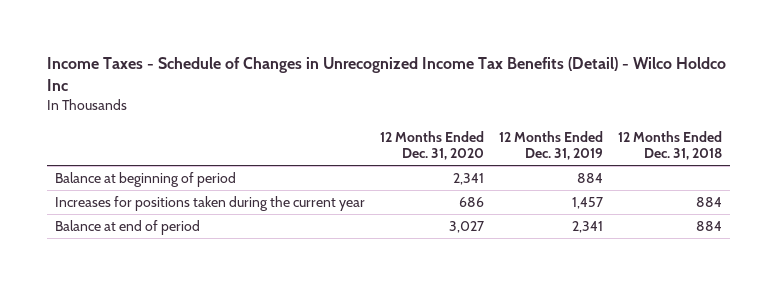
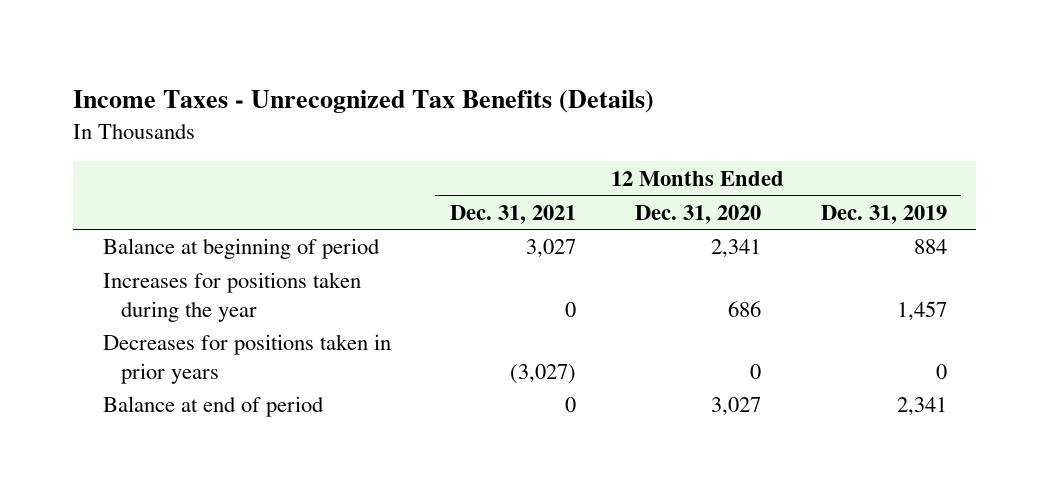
[47,57,727,92] Income Taxes - Schedule of Changes in Unrecognized Income Tax Benefits (Detail) - Wilco Holdco Inc -> [73,90,655,114] Income Taxes - Unrecognized Tax Benefits (Details)
[618,130,723,160] 12 Months Ended Dec. 31, 2018 -> none
none -> [450,204,577,224] Dec. 31, 2021
[54,196,365,212] Increases for positions taken during the current year -> [102,272,361,322] Increases for positions taken during the year
none -> [102,334,391,384] Decreases for positions taken in prior years

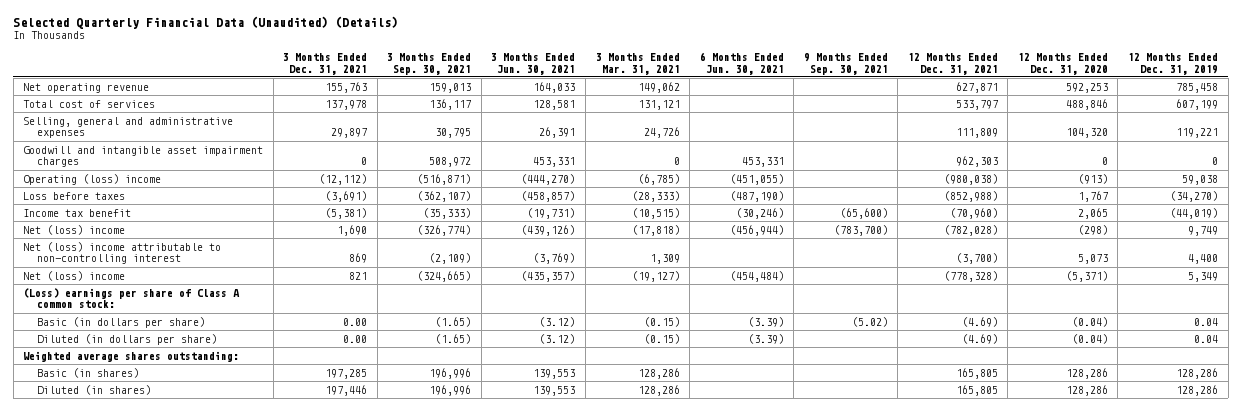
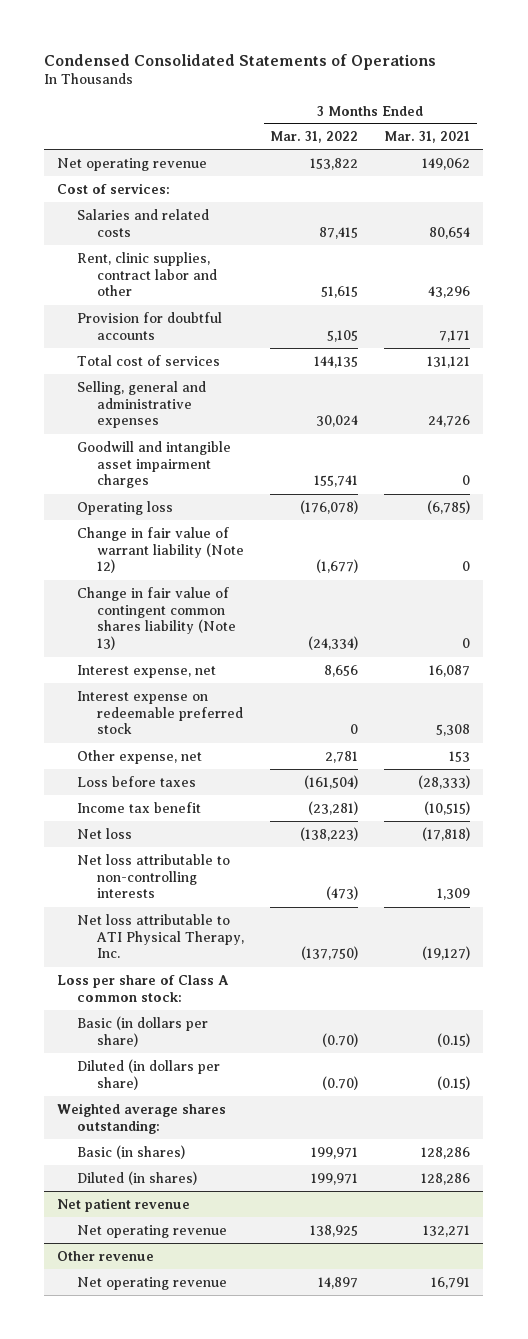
[13,16,399,30] Selected Quarterly Financial Data (Unaudited) (Details) -> [44,53,437,70] Condensed Consolidated Statements of Operations
[283,52,368,75] 3 Months Ended Dec. 31, 2021 -> none
[387,52,472,75] 3 Months Ended Sep. 30, 2021 -> none
[491,52,576,75] 3 Months Ended Jun. 30, 2021 -> none
[699,51,784,75] 6 Months Ended Jun. 30, 2021 -> none
[803,52,888,75] 9 Months Ended Sep. 30, 2021 -> none
[907,52,998,75] 12 Months Ended Dec. 31, 2021 -> none
[1017,52,1108,75] 12 Months Ended Dec. 31, 2020 -> none
[1128,52,1219,75] 12 Months Ended Dec. 31, 2019 -> none
none -> [270,131,359,144] Mar. 31, 2022
none -> [57,182,171,194] Cost of services:
none -> [77,208,210,237] Salaries and related costs
none -> [77,251,218,297] Rent, clinic supplies, contract labor and other
none -> [77,311,223,340] Provision for doubtful accounts
[23,173,162,185] Operating (loss) income -> [77,500,174,515] Operating loss
none -> [77,526,245,574] Change in fair value of warrant liability (Note 12)
none -> [77,586,237,651] Change in fair value of contingent common shares liability (Note 13)
none -> [77,664,217,678] Interest expense, net
none -> [77,690,244,735] Interest expense on redeemable preferred stock
none -> [77,749,203,764] Other expense, net
[23,224,126,235] Net (loss) income -> [77,827,133,839] Net loss
[23,241,222,265] Net (loss) income attributable to non-controlling interest -> [77,853,231,899] Net loss attributable to non-controlling interests
[23,270,126,281] Net (loss) income -> [77,913,245,959] Net loss attributable to ATI Physical Therapy, Inc.
[23,287,241,309] (Loss) earnings per share of Class A common stock: -> [57,974,230,1002] Loss per share of Class A common stock:
none -> [57,1197,191,1212] Net patient revenue
none -> [77,1224,228,1238] Net operating revenue
none -> [57,1250,155,1261] Other revenue
none -> [77,1276,228,1290] Net operating revenue

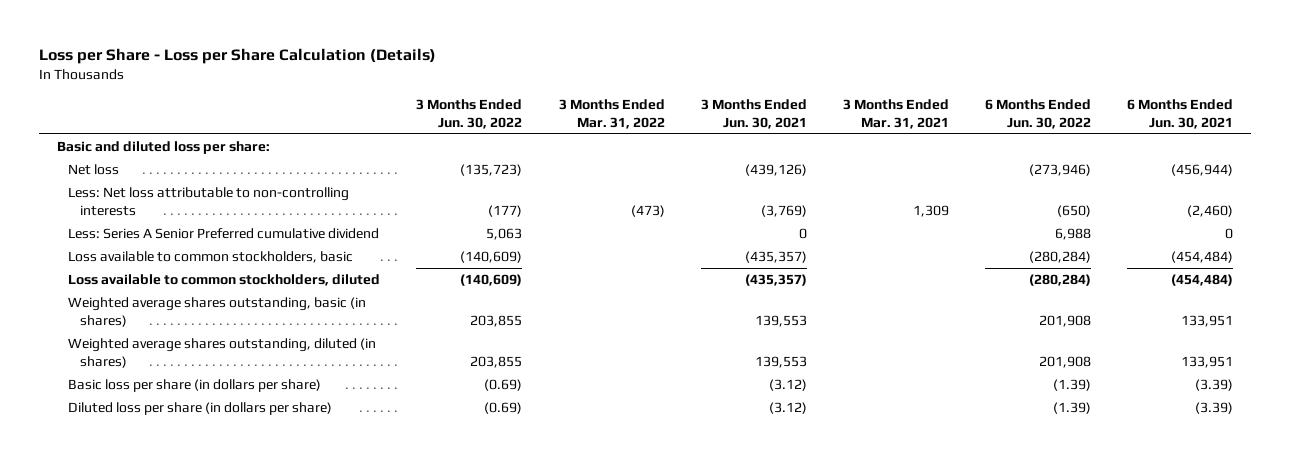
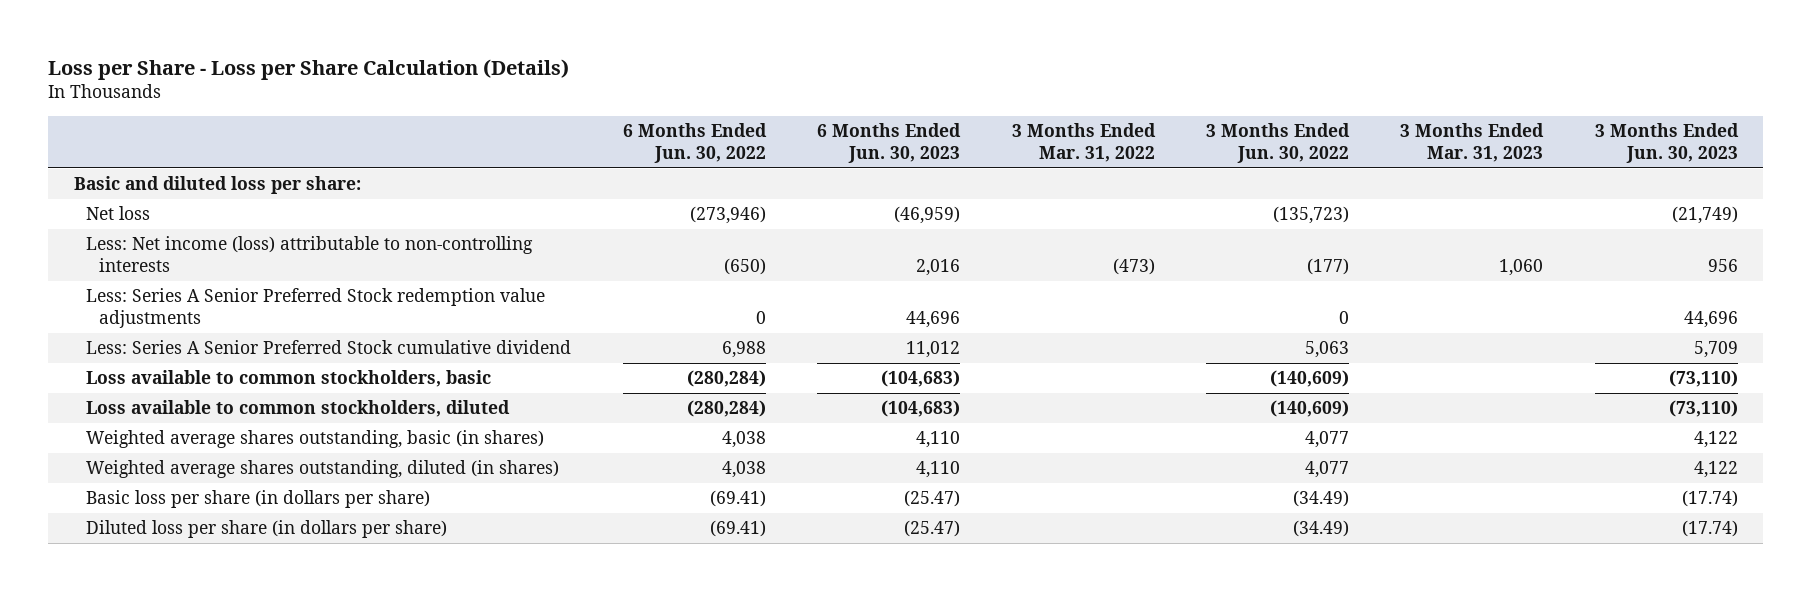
[700,98,807,129] 3 Months Ended Jun. 30, 2021 -> none
[842,98,949,129] 3 Months Ended Mar. 31, 2021 -> none
[1127,98,1234,129] 6 Months Ended Jun. 30, 2021 -> none
none -> [817,122,962,163] 6 Months Ended Jun. 30, 2023
none -> [1400,122,1545,162] 3 Months Ended Mar. 31, 2023
none -> [1594,122,1739,163] 3 Months Ended Jun. 30, 2023
[68,187,350,216] Less: Net loss attributable to non-controlling interests -> [86,236,534,273] Less: Net income (loss) attributable to non-controlling interests
none -> [86,288,546,329] Less: Series A Senior Preferred Stock redemption value adjustments
[68,228,380,240] Less: Series A Senior Preferred cumulative dividend -> [86,340,572,355] Less: Series A Senior Preferred Stock cumulative dividend
[470,314,523,327] 203,855 -> [1304,431,1349,449] 4,077
[1038,314,1091,327] 201,908 -> [721,431,766,449] 4,038
[470,355,523,368] 203,855 -> [1304,461,1349,479] 4,077
[1038,355,1091,368] 201,908 -> [721,461,766,479] 4,038
[484,379,523,392] (0.69) -> [1292,490,1349,508] (34.49)
[1052,379,1091,392] (1.39) -> [709,490,766,508] (69.41)
[484,402,523,415] (0.69) -> [1292,520,1349,538] (34.49)
[1052,402,1091,415] (1.39) -> [709,520,766,538] (69.41)

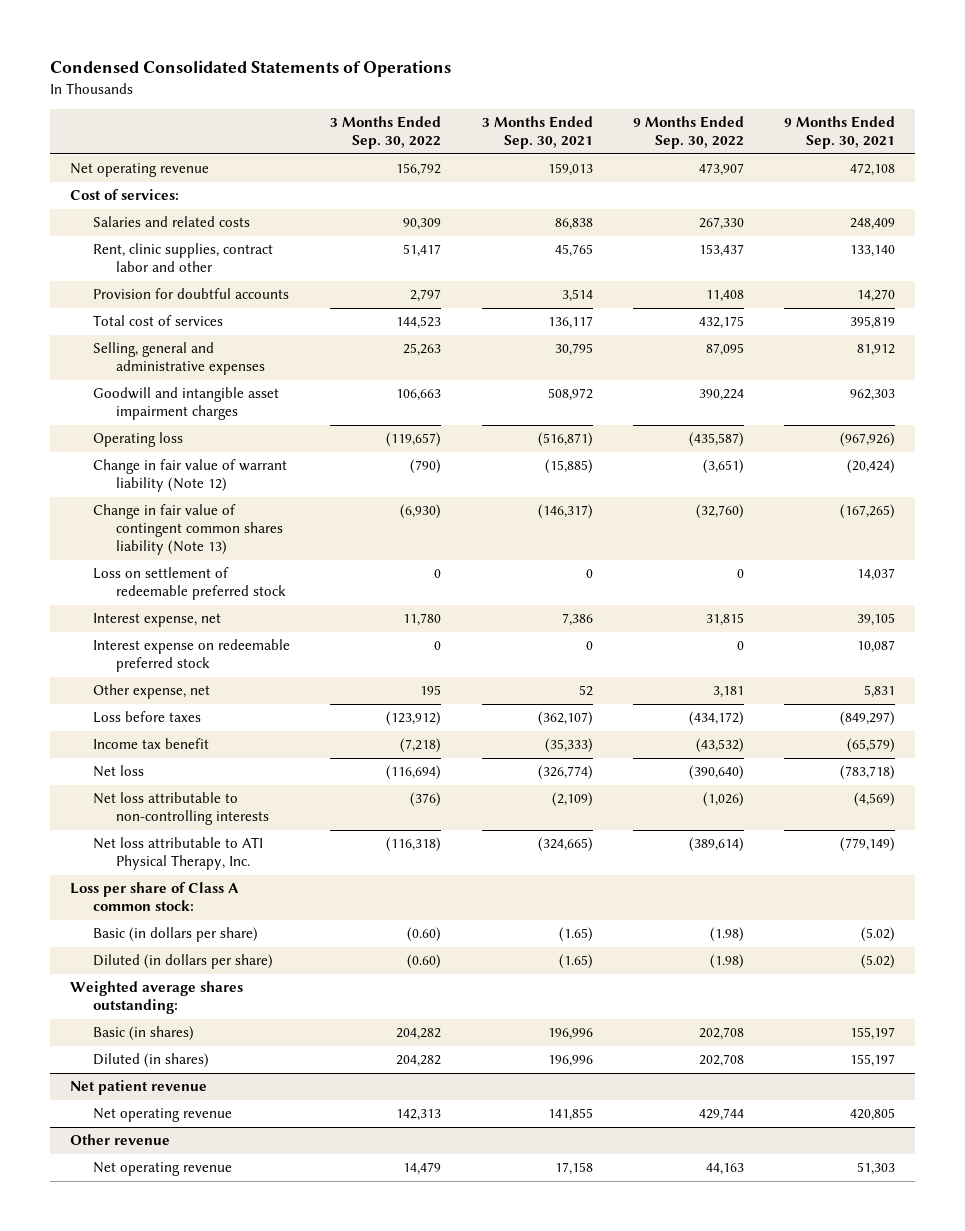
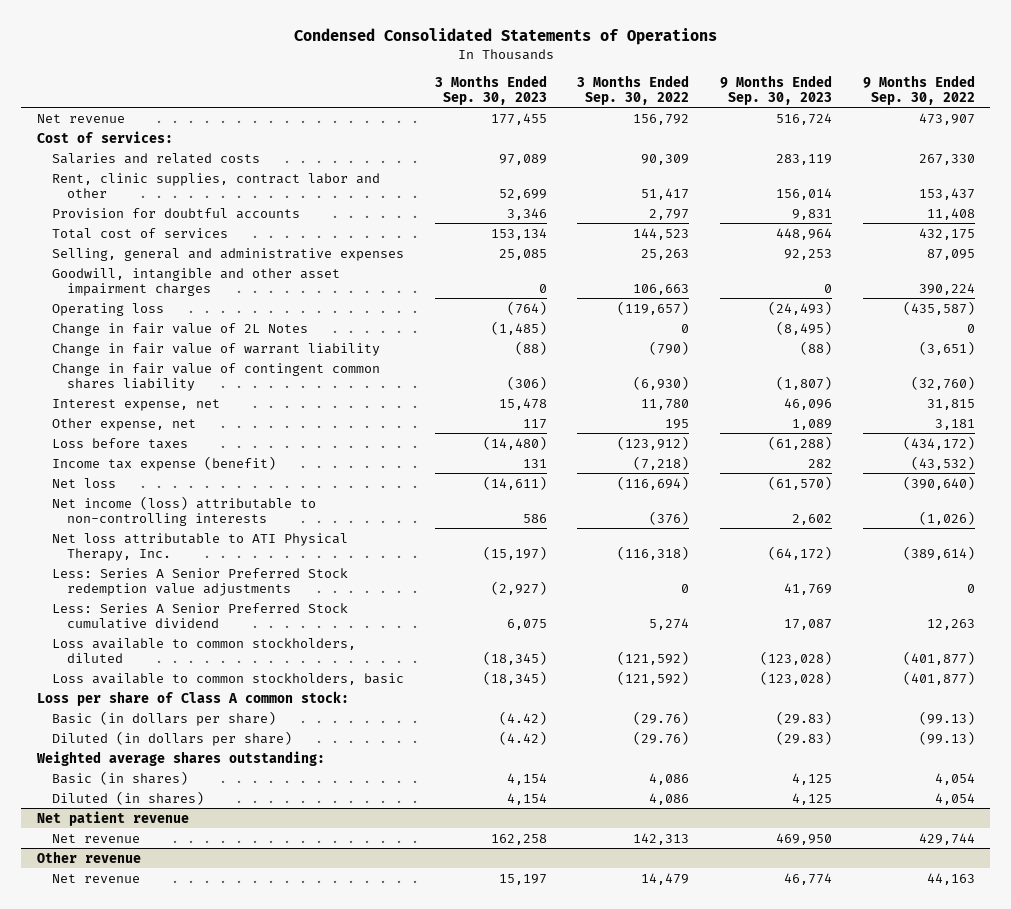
[481,116,593,150] 3 Months Ended Sep. 30, 2021 -> none
[784,116,896,150] 9 Months Ended Sep. 30, 2021 -> none
none -> [434,74,547,105] 3 Months Ended Sep. 30, 2023
none -> [720,74,833,105] 9 Months Ended Sep. 30, 2023
[70,163,210,178] Net operating revenue -> [36,113,125,123] Net revenue
[93,387,280,421] Goodwill and intangible asset impairment charges -> [51,267,340,296] Goodwill, intangible and other asset impairment charges
[93,567,287,601] Loss on settlement of redeemable preferred stock -> none
none -> [51,322,308,336] Change in fair value of 2L Notes
[93,459,288,493] Change in fair value of warrant liability (Note 12) -> [51,342,380,356] Change in fair value of warrant liability
[93,504,284,555] Change in fair value of contingent common shares liability (Note 13) -> [51,362,380,391] Change in fair value of contingent common shares liability
[93,639,291,673] Interest expense on redeemable preferred stock -> none
[93,738,210,750] Income tax benefit -> [51,455,276,471] Income tax expense (benefit)
[93,792,270,826] Net loss attributable to non-controlling interests -> [51,495,316,526] Net income (loss) attributable to non-controlling interests
none -> [51,567,348,596] Less: Series A Senior Preferred Stock redemption value adjustments
none -> [51,602,348,629] Less: Series A Senior Preferred Stock cumulative dividend
none -> [51,637,356,663] Loss available to common stockholders, diluted
none -> [51,672,404,685] Loss available to common stockholders, basic
[407,927,442,943] (0.60) -> [633,710,690,725] (29.76)
[709,927,744,943] (1.98) -> [918,710,975,725] (99.13)
[407,954,442,970] (0.60) -> [633,730,690,745] (29.76)
[709,954,744,970] (1.98) -> [918,730,975,745] (99.13)
[396,1028,442,1041] 204,282 -> [649,772,690,785] 4,086
[698,1027,744,1041] 202,708 -> [934,772,975,785] 4,054
[396,1055,442,1068] 204,282 -> [649,792,690,805] 4,086
[698,1054,744,1068] 202,708 -> [934,792,975,805] 4,054
[93,1108,233,1123] Net operating revenue -> [51,833,140,843] Net revenue
[93,1162,233,1177] Net operating revenue -> [51,873,140,883] Net revenue

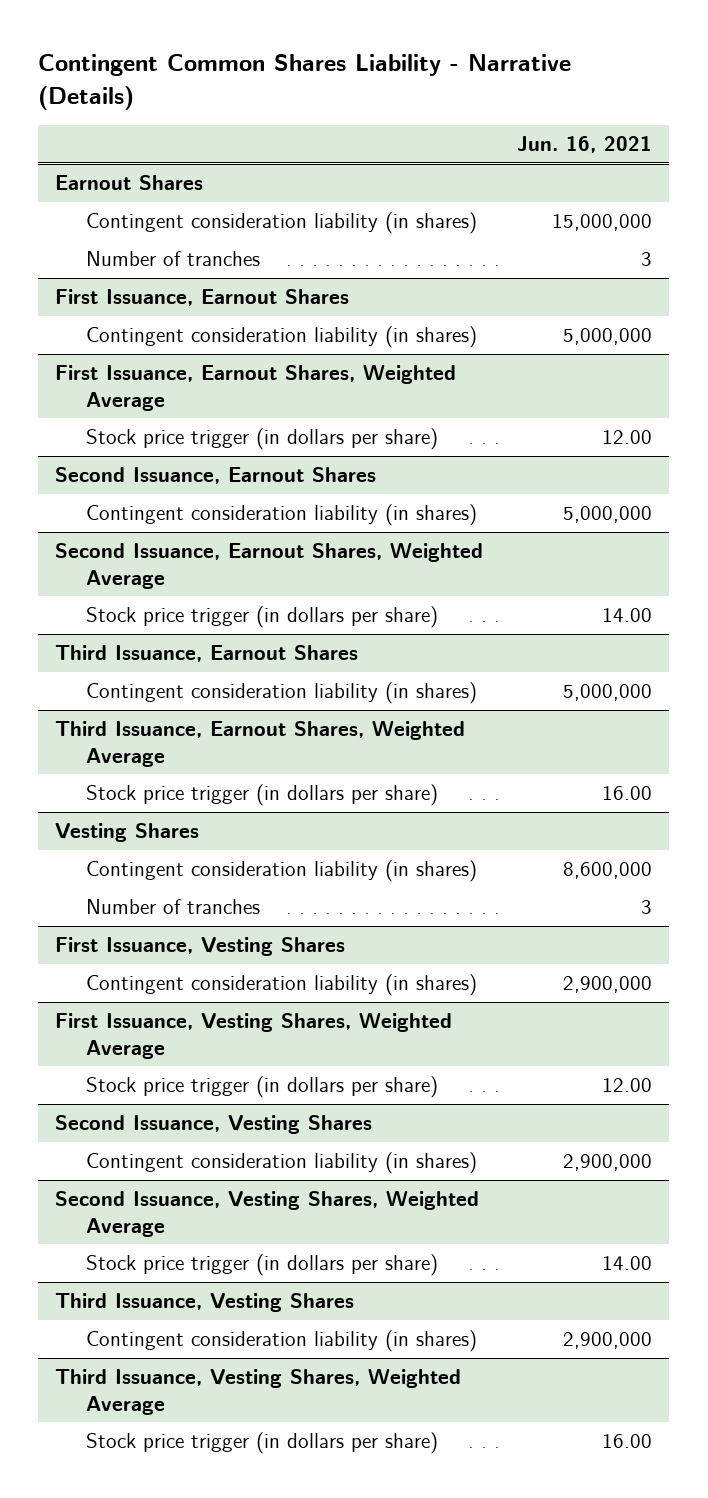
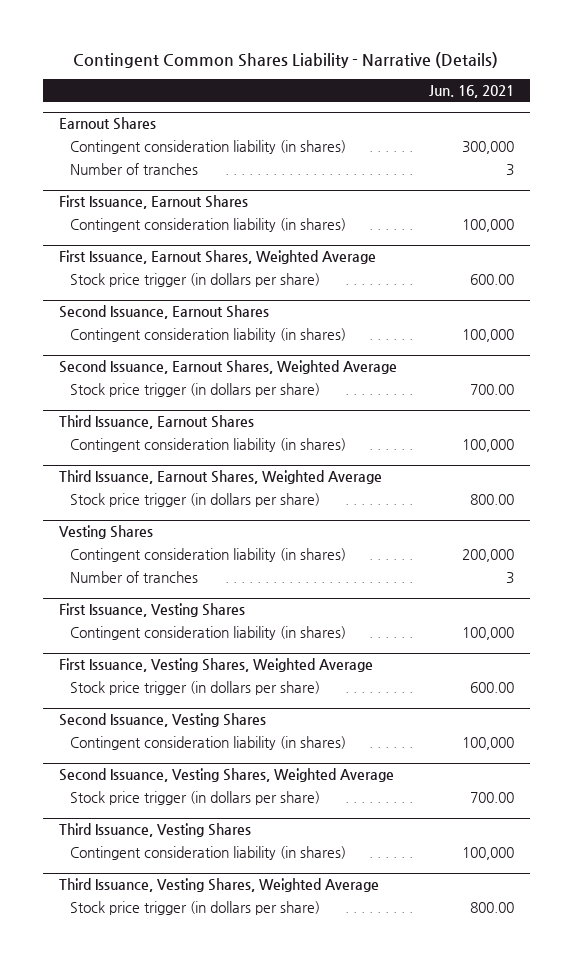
[552,214,653,232] 15,000,000 -> [461,141,514,155] 300,000
[563,328,653,346] 5,000,000 -> [461,219,514,233] 100,000
[602,430,653,445] 12.00 -> [469,274,514,286] 600.00
[563,506,653,524] 5,000,000 -> [461,329,514,343] 100,000
[602,608,653,623] 14.00 -> [469,384,514,396] 700.00
[563,684,653,702] 5,000,000 -> [461,439,514,453] 100,000
[602,786,653,801] 16.00 -> [469,494,514,506] 800.00
[563,862,653,880] 8,600,000 -> [461,549,514,563] 200,000
[563,976,653,994] 2,900,000 -> [461,627,514,641] 100,000
[602,1078,653,1093] 12.00 -> [469,682,514,694] 600.00
[563,1154,653,1172] 2,900,000 -> [461,737,514,751] 100,000
[602,1256,653,1271] 14.00 -> [469,792,514,804] 700.00
[563,1332,653,1350] 2,900,000 -> [461,847,514,861] 100,000
[602,1434,653,1449] 16.00 -> [469,902,514,914] 800.00

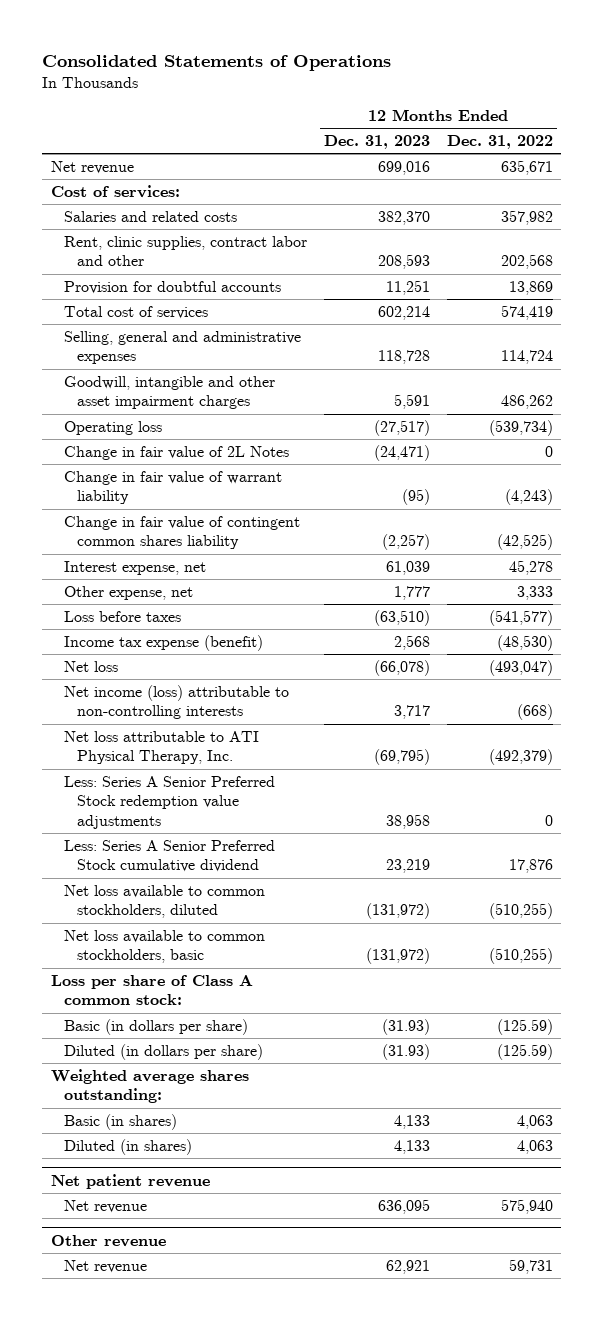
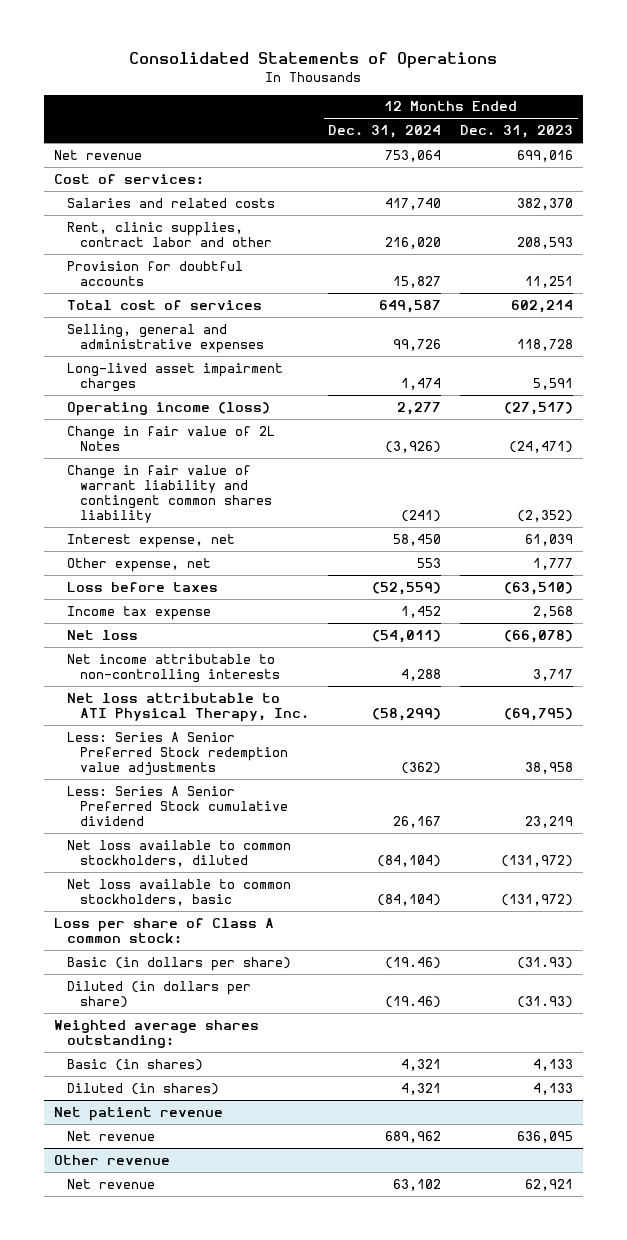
[446,135,553,150] Dec. 31, 2022 -> none
none -> [328,125,442,139] Dec. 31, 2024
[63,375,275,410] Goodwill, intangible and other asset impairment charges -> [67,362,284,392] Long-lived asset impairment charges
[63,420,162,435] Operating loss -> [67,401,271,416] Operating income (loss)
[63,470,282,505] Change in fair value of warrant liability -> none
[63,515,300,550] Change in fair value of contingent common shares liability -> [67,464,273,524] Change in fair value of warrant liability and contingent common shares liability
[381,534,430,551] (2,257) -> [517,510,574,523] (2,352)
[63,634,263,651] Income tax expense (benefit) -> [67,605,212,620] Income tax expense
[63,684,289,720] Net income (loss) attributable to non-controlling interests -> [67,653,281,683] Net income attributable to non-controlling interests

